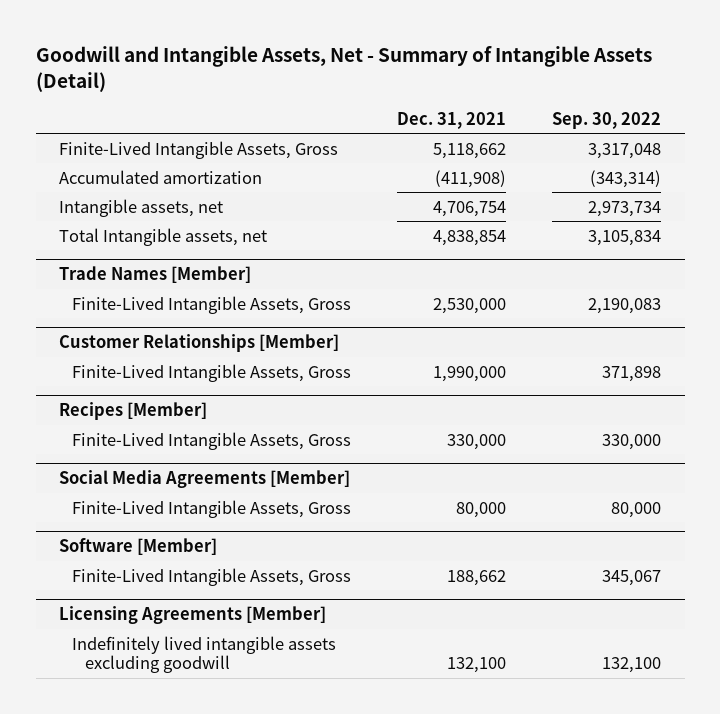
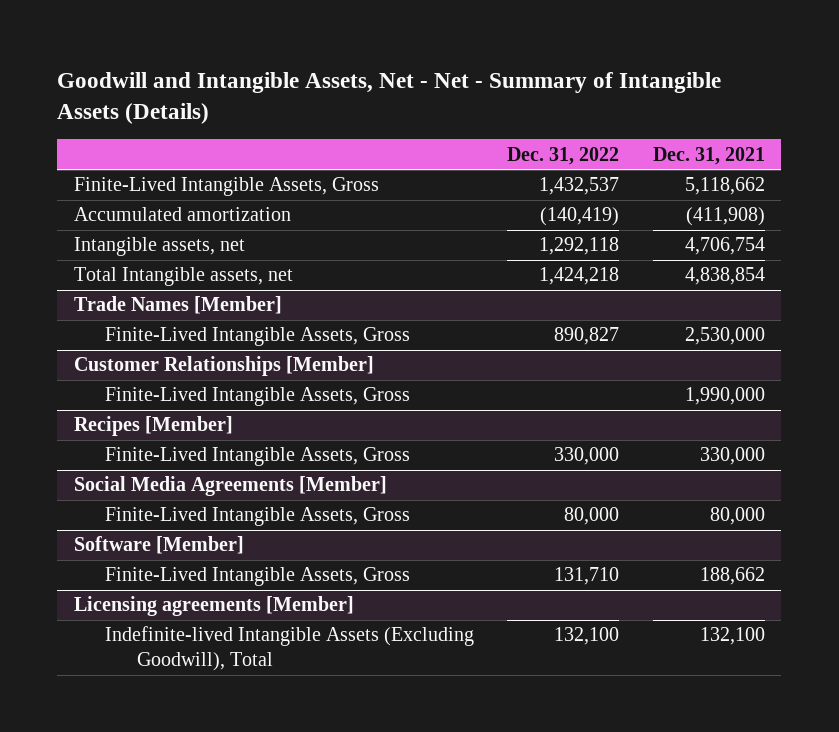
[35,45,652,92] Goodwill and Intangible Assets, Net - Summary of Intangible Assets (Detail) -> [57,72,722,125] Goodwill and Intangible Assets, Net - Net - Summary of Intangible Assets (Details)
[552,112,662,130] Sep. 30, 2022 -> none
none -> [507,146,620,165] Dec. 31, 2022
[59,606,327,625] Licensing Agreements [Member] -> [74,596,355,617] Licensing agreements [Member]
[71,635,336,674] Indefinitely lived intangible assets excluding goodwill -> [105,626,475,672] Indefinite-lived Intangible Assets (Excluding Goodwill), Total

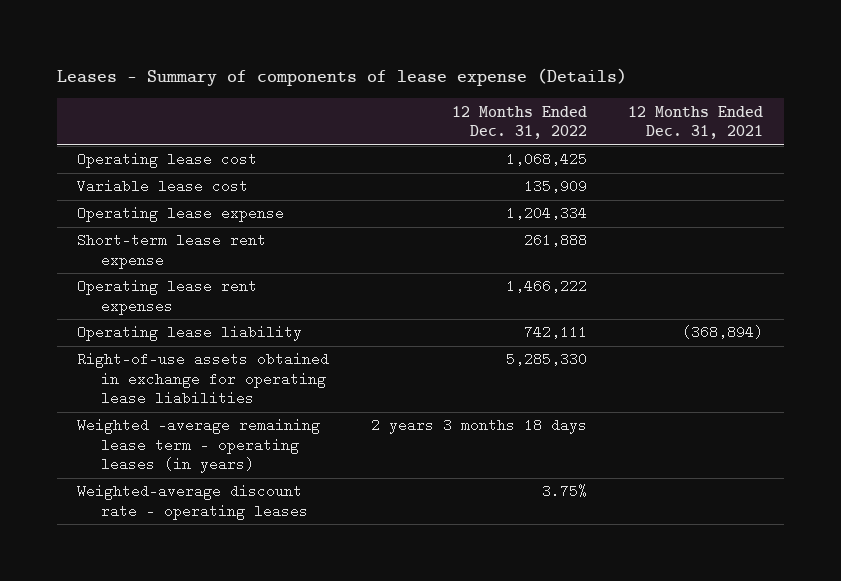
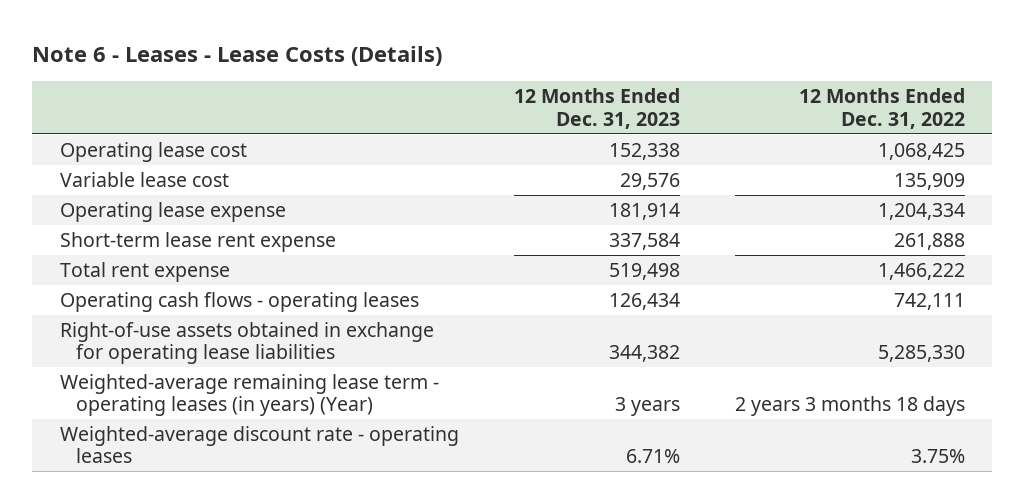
[56,68,627,87] Leases - Summary of components of lease expense (Details) -> [32,46,443,67] Note 6 - Leases - Lease Costs (Details)
[628,105,764,140] 12 Months Ended Dec. 31, 2021 -> none
none -> [513,88,680,129] 12 Months Ended Dec. 31, 2023
[77,279,258,315] Operating lease rent expenses -> [59,261,230,282] Total rent expense
[77,325,303,342] Operating lease liability -> [59,291,419,312] Operating cash flows - operating leases
[77,418,321,474] Weighted -average remaining lease term - operating leases (in years) -> [59,373,439,417] Weighted-average remaining lease term - operating leases (in years) (Year)

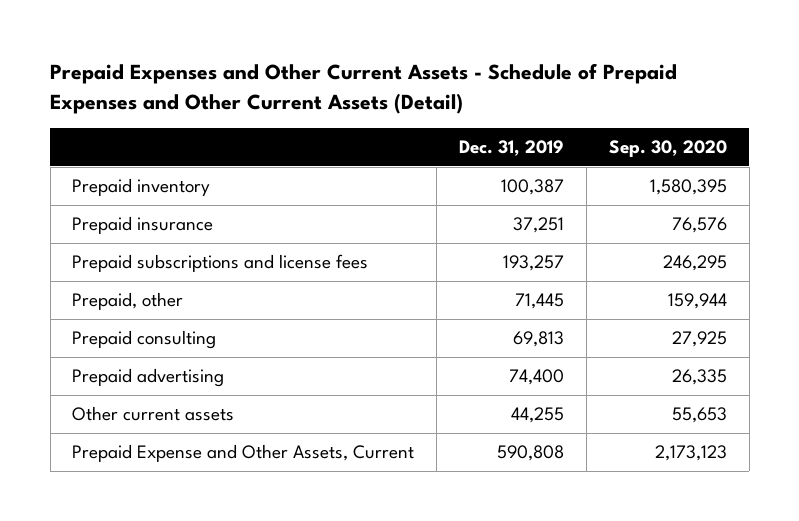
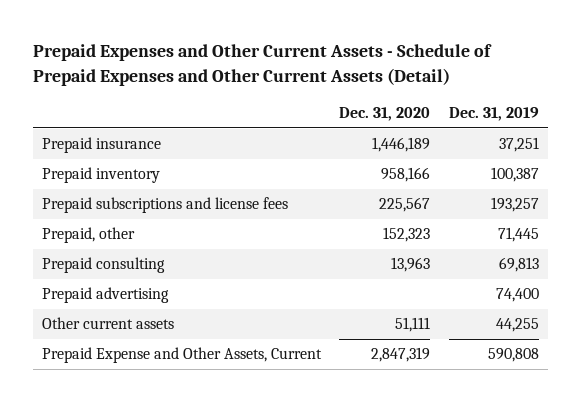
[609,139,728,157] Sep. 30, 2020 -> none
none -> [339,106,431,121] Dec. 31, 2020
[72,178,211,197] Prepaid inventory -> [42,167,161,184] Prepaid inventory

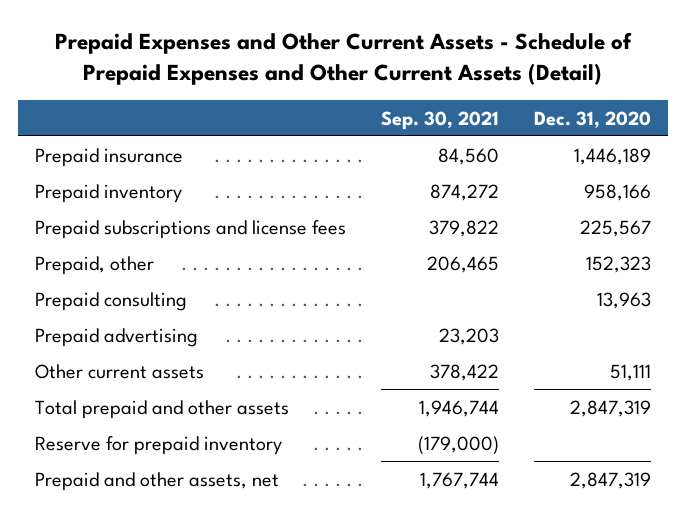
[448,106,539,121] Dec. 31, 2019 -> none
none -> [380,110,499,130] Sep. 30, 2021
none -> [34,399,289,419] Total prepaid and other assets
none -> [34,435,282,455] Reserve for prepaid inventory
[42,347,323,364] Prepaid Expense and Other Assets, Current -> [34,471,279,491] Prepaid and other assets, net

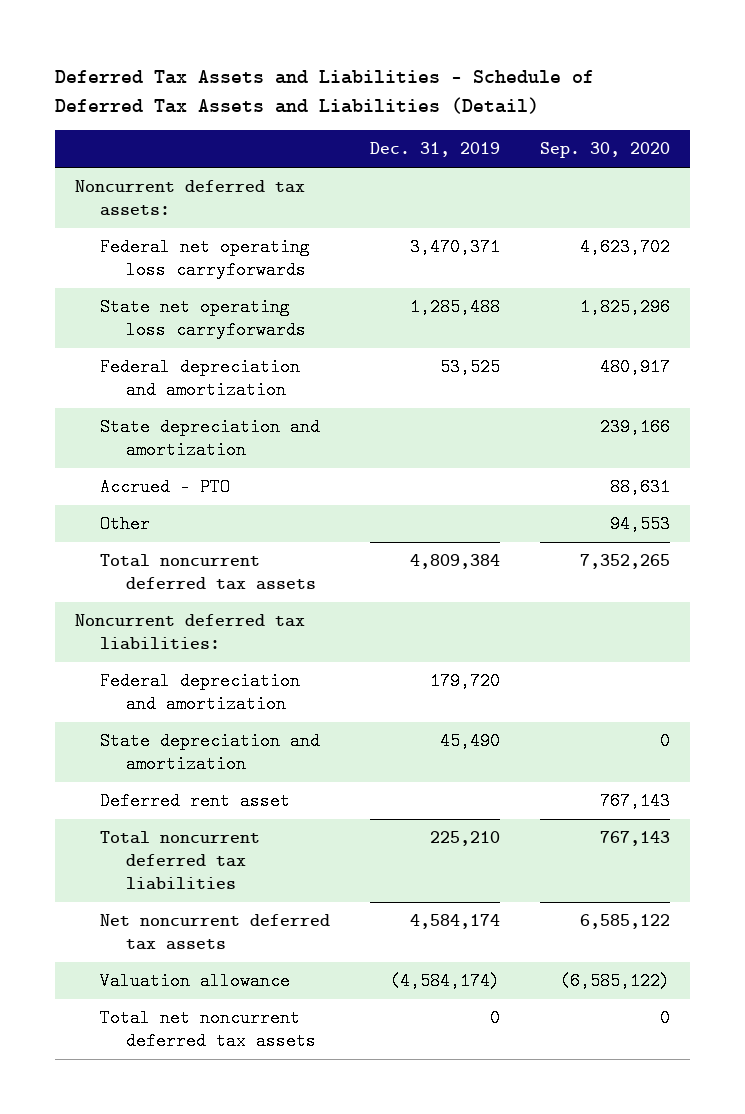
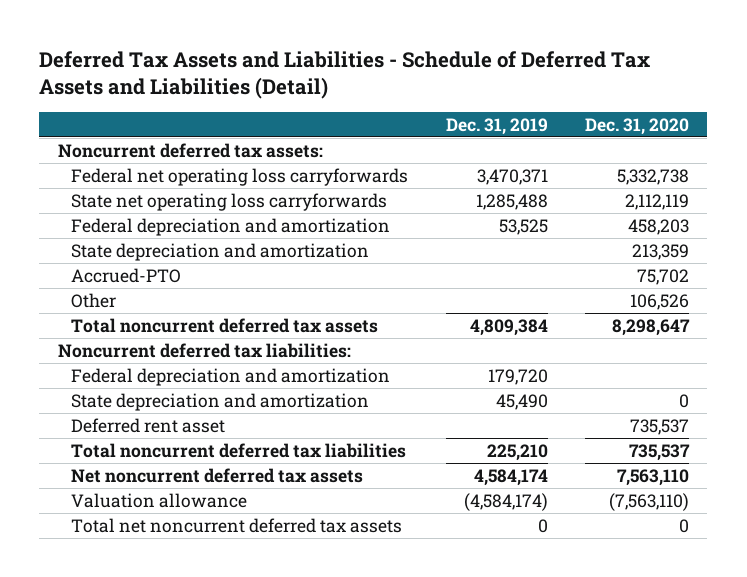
[540,142,671,159] Sep. 30, 2020 -> none
none -> [584,117,689,135] Dec. 31, 2020
[100,478,231,497] Accrued - PTO -> [71,267,182,283] Accrued-PTO

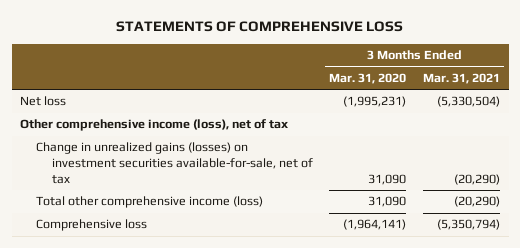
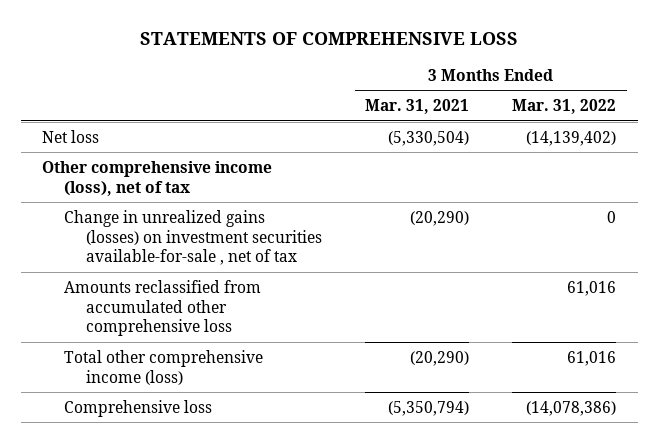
[329,73,407,85] Mar. 31, 2020 -> none
none -> [512,99,617,115] Mar. 31, 2022
[35,142,313,184] Change in unrealized gains (losses) on investment securities available-for-sale, net of tax -> [64,209,323,266] Change in unrealized gains (losses) on investment securities available-for-sale , net of tax
none -> [64,279,262,337] Amounts reclassified from accumulated other comprehensive loss

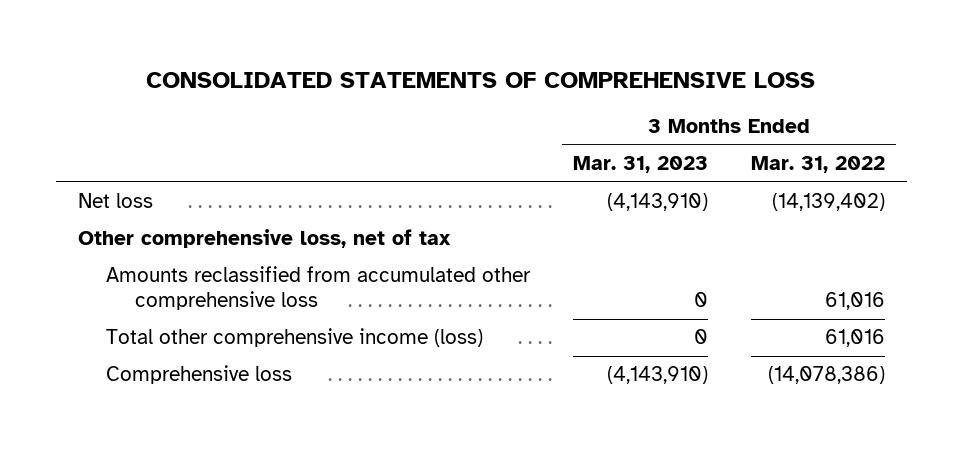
[140,31,519,45] STATEMENTS OF COMPREHENSIVE LOSS -> [146,71,816,88] CONSOLIDATED STATEMENTS OF COMPREHENSIVE LOSS
[365,99,470,115] Mar. 31, 2021 -> none
none -> [573,156,709,174] Mar. 31, 2023
[64,209,323,266] Change in unrealized gains (losses) on investment securities available-for-sale , net of tax -> none
[42,160,273,196] Other comprehensive income (loss), net of tax -> [77,229,451,249] Other comprehensive loss, net of tax

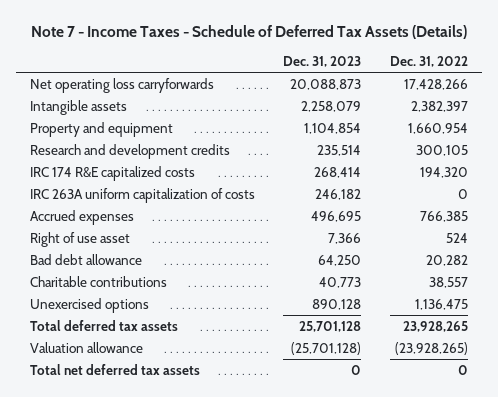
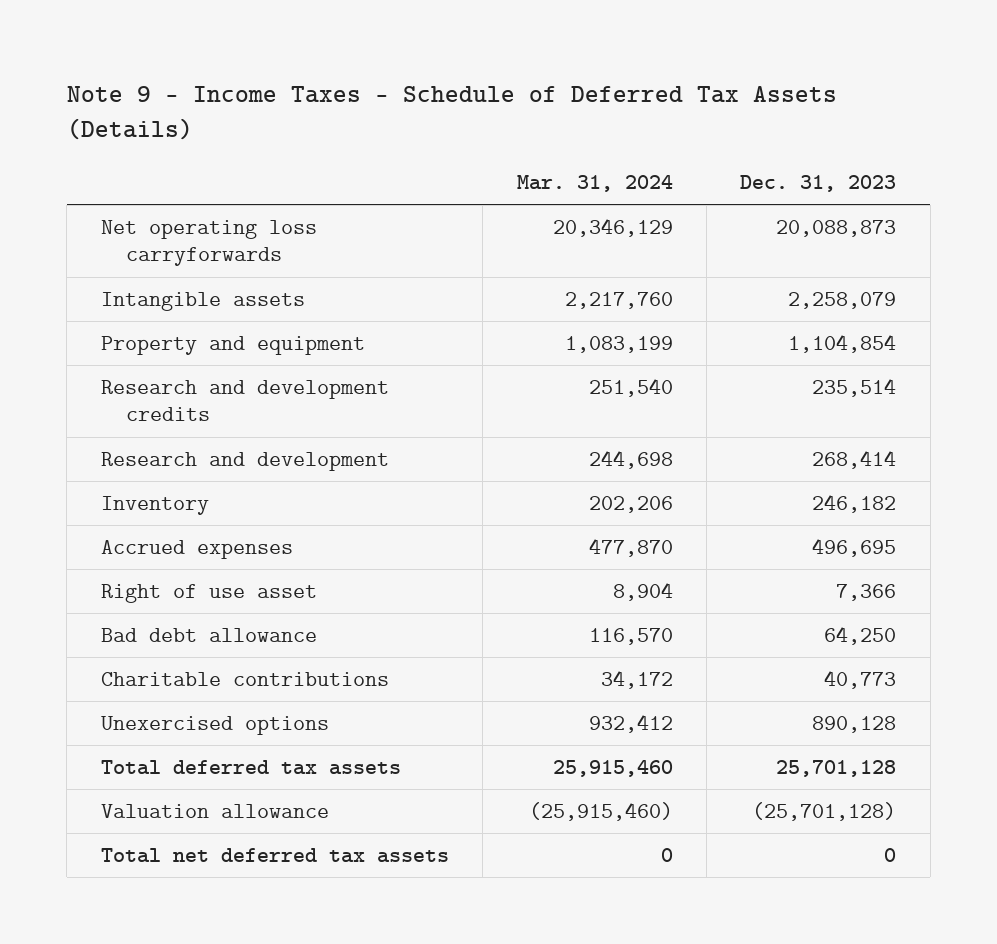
[30,24,467,39] Note 7 - Income Taxes - Schedule of Deferred Tax Assets (Details) -> [66,86,837,141] Note 9 - Income Taxes - Schedule of Deferred Tax Assets (Details)
[389,56,468,68] Dec. 31, 2022 -> none
none -> [516,175,673,193] Mar. 31, 2024
[30,165,196,181] IRC 174 R&E capitalized costs -> [100,452,389,472] Research and development
[30,187,256,203] IRC 263A uniform capitalization of costs -> [100,496,209,516] Inventory

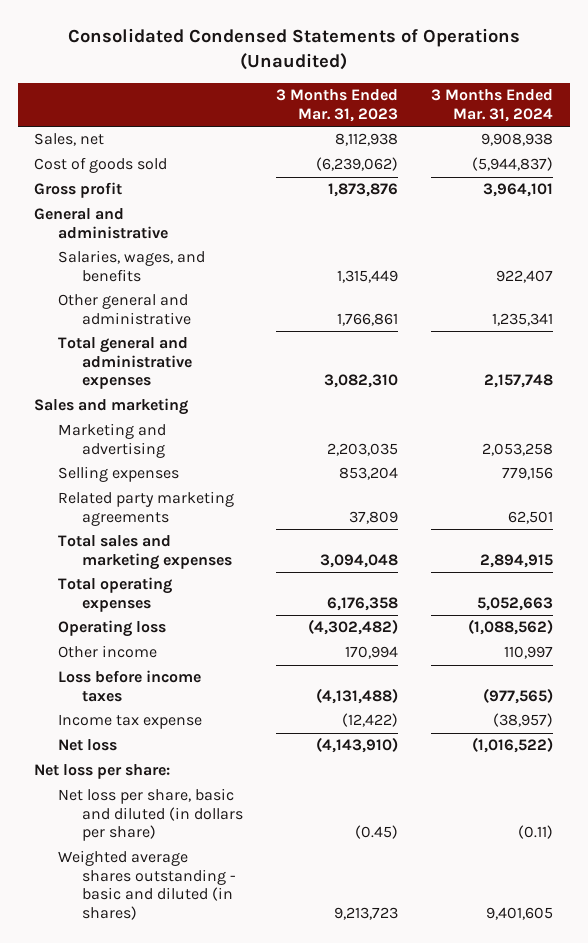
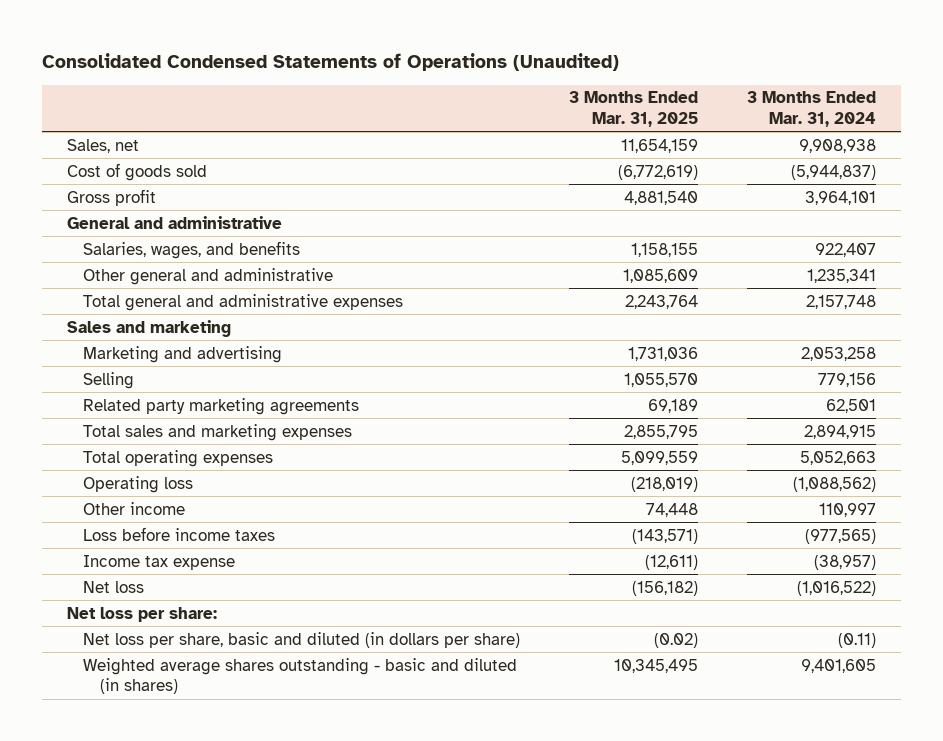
[276,89,399,122] 3 Months Ended Mar. 31, 2023 -> none
none -> [569,91,699,127] 3 Months Ended Mar. 31, 2025
[57,466,179,483] Selling expenses -> [83,371,135,389] Selling

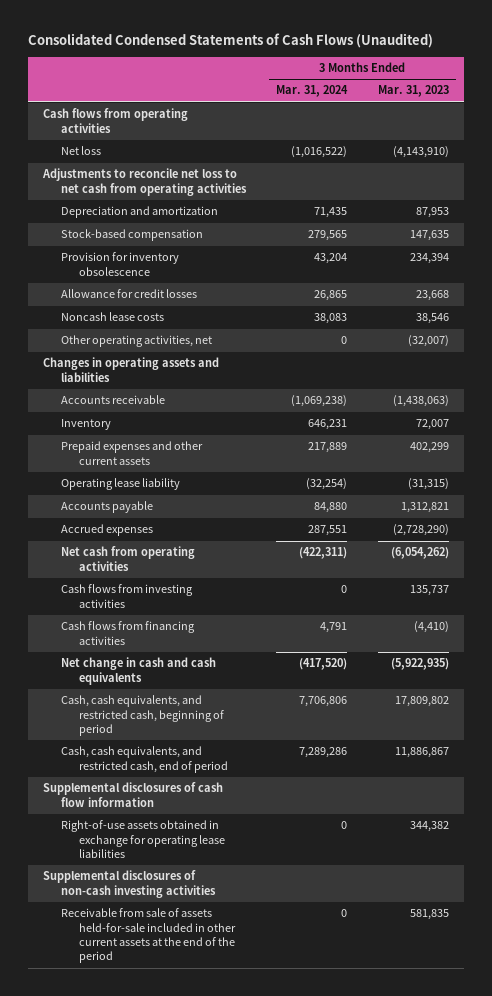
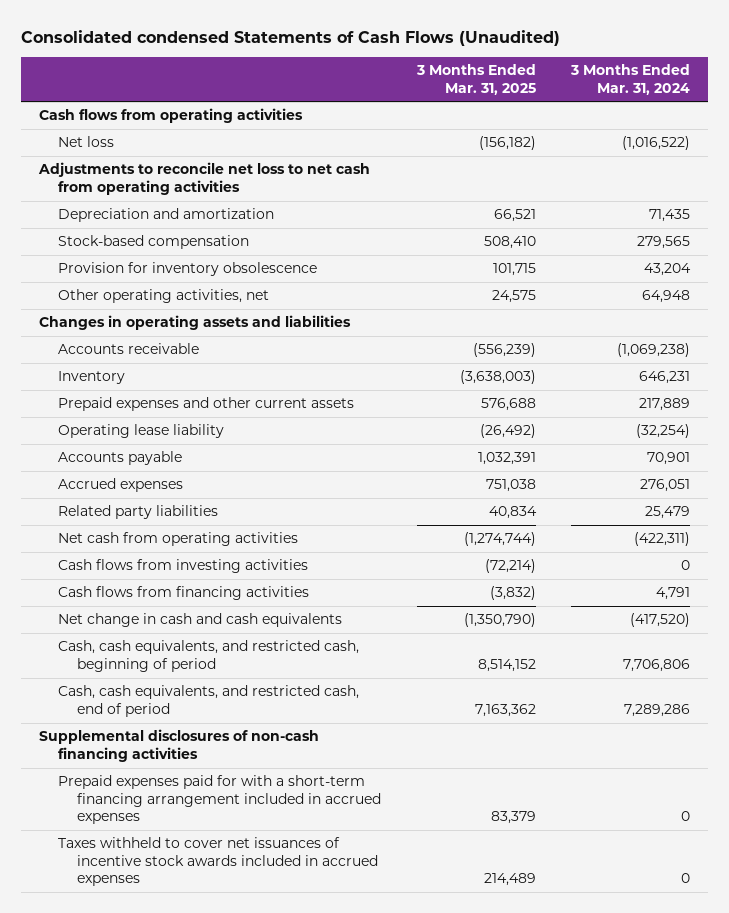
[28,33,434,49] Consolidated Condensed Statements of Cash Flows (Unaudited) -> [20,29,560,46] Consolidated condensed Statements of Cash Flows (Unaudited)
[377,85,449,98] Mar. 31, 2023 -> none
none -> [415,64,536,95] 3 Months Ended Mar. 31, 2025
[61,289,198,299] Allowance for credit losses -> none
[61,312,165,322] Noncash lease costs -> none
[341,336,348,345] 0 -> [642,290,691,304] 64,948
[314,502,348,514] 84,880 -> [647,452,691,466] 70,901
[308,525,348,537] 287,551 -> [640,479,691,493] 276,051
none -> [57,505,218,520] Related party liabilities
[61,820,225,859] Right-of-use assets obtained in exchange for operating lease liabilities -> none
[43,870,217,898] Supplemental disclosures of non-cash investing activities -> none
[61,908,236,964] Receivable from sale of assets held-for-sale included in other current assets at the end of the period -> none
[43,782,224,807] Supplemental disclosures of cash flow information -> [38,729,319,762] Supplemental disclosures of non-cash financing activities
none -> [57,775,381,825] Prepaid expenses paid for with a short-term financing arrangement included in accrued expenses
none -> [57,837,378,887] Taxes withheld to cover net issuances of incentive stock awards included in accrued expenses

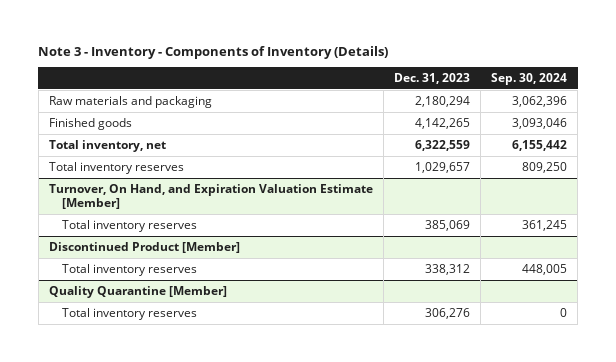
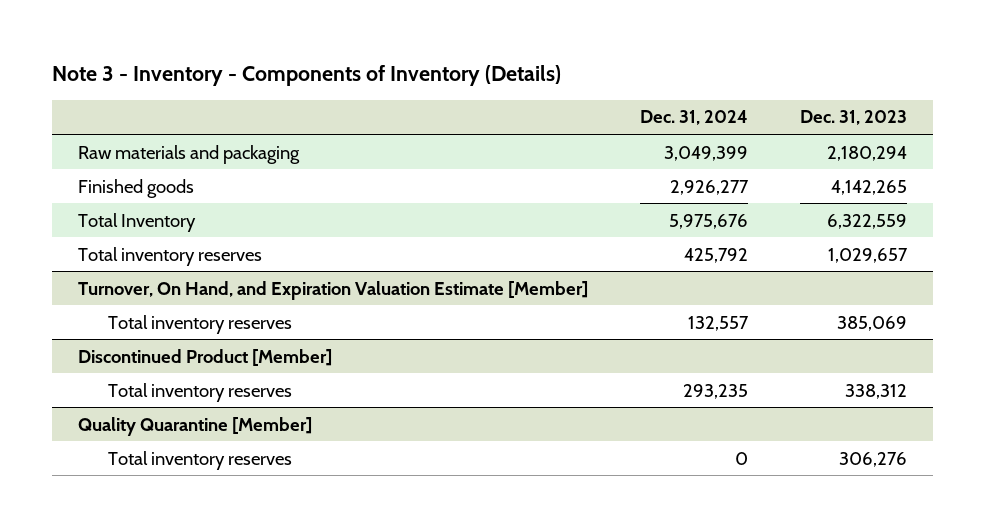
[491,73,568,86] Sep. 30, 2024 -> none
none -> [640,110,749,126] Dec. 31, 2024
[48,139,166,152] Total inventory, net -> [78,212,197,232] Total Inventory

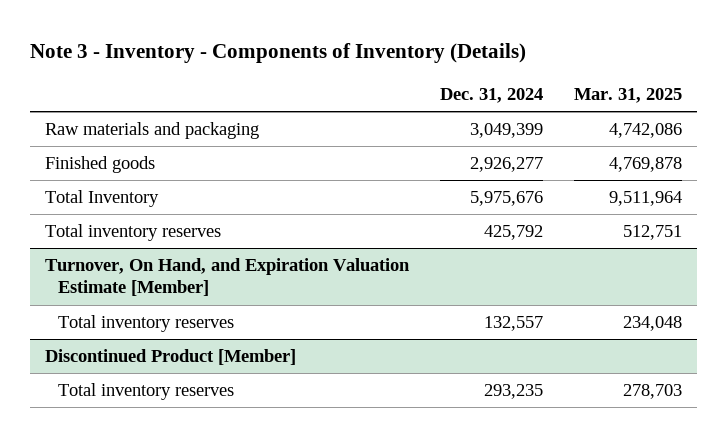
[799,110,907,126] Dec. 31, 2023 -> none
none -> [573,87,682,103] Mar. 31, 2025
[78,416,313,436] Quality Quarantine [Member] -> none
[107,450,292,470] Total inventory reserves -> none

